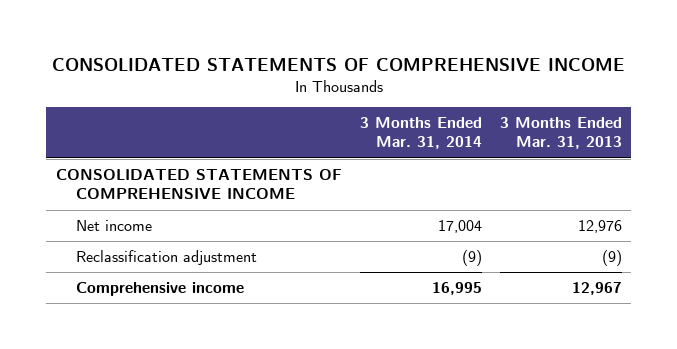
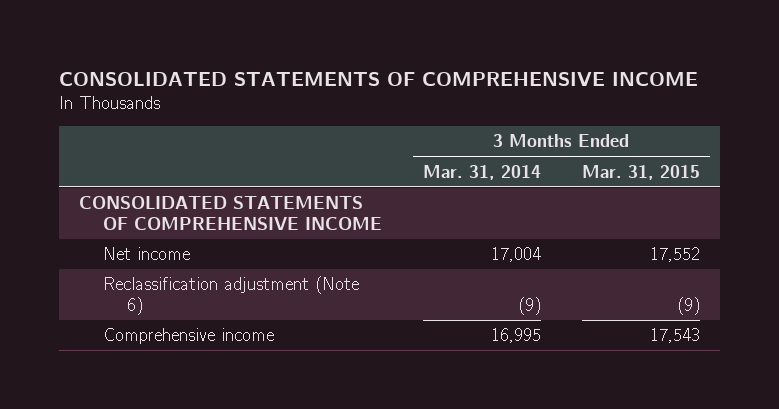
[499,117,622,150] 3 Months Ended Mar. 31, 2013 -> none
none -> [581,164,700,180] Mar. 31, 2015
[75,250,257,266] Reclassification adjustment -> [102,276,359,316] Reclassification adjustment (Note 6)

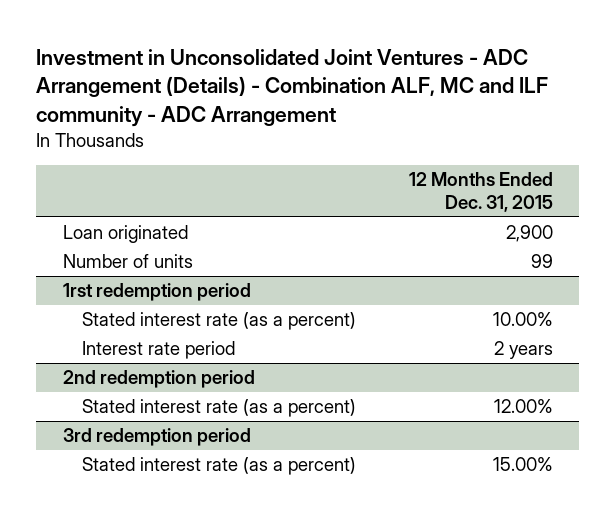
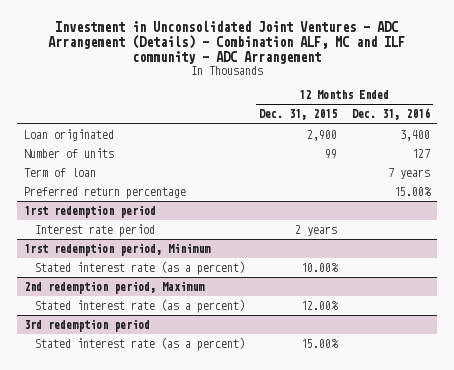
none -> [351,108,430,121] Dec. 31, 2016
none -> [24,168,97,178] Term of loan
none -> [24,187,187,200] Preferred return percentage
[81,312,356,331] Stated interest rate (as a percent) -> none
none -> [24,243,212,257] 1rst redemption period, Minimum
none -> [34,261,245,276] Stated interest rate (as a percent)
[62,370,255,389] 2nd redemption period -> [24,281,206,295] 2nd redemption period, Maximum

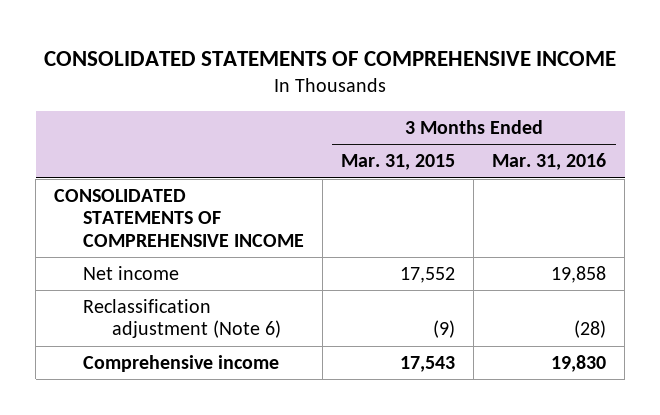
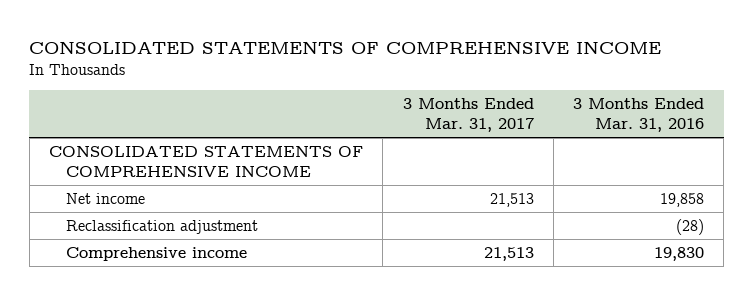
[341,154,456,171] Mar. 31, 2015 -> none
none -> [402,98,534,133] 3 Months Ended Mar. 31, 2017
[83,298,282,339] Reclassification adjustment (Note 6) -> [66,220,259,235] Reclassification adjustment

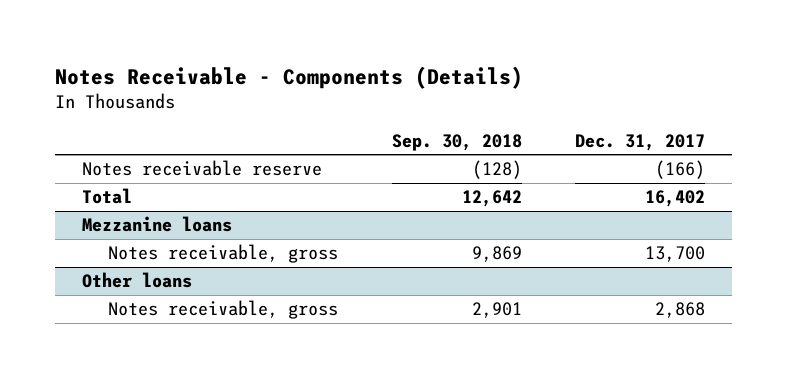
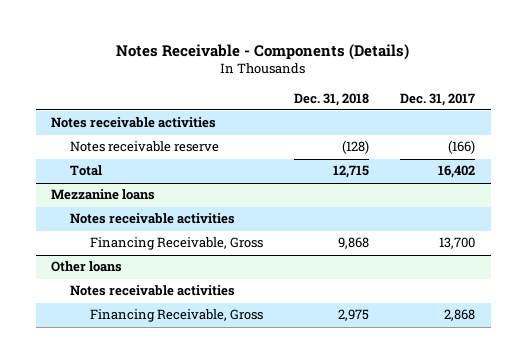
[391,133,522,151] Sep. 30, 2018 -> none
none -> [293,92,369,106] Dec. 31, 2018
none -> [51,117,217,129] Notes receivable activities
none -> [70,213,236,225] Notes receivable activities
[107,244,338,264] Notes receivable, gross -> [89,237,263,251] Financing Receivable, Gross
none -> [70,285,236,297] Notes receivable activities
[107,300,338,320] Notes receivable, gross -> [89,309,263,323] Financing Receivable, Gross

